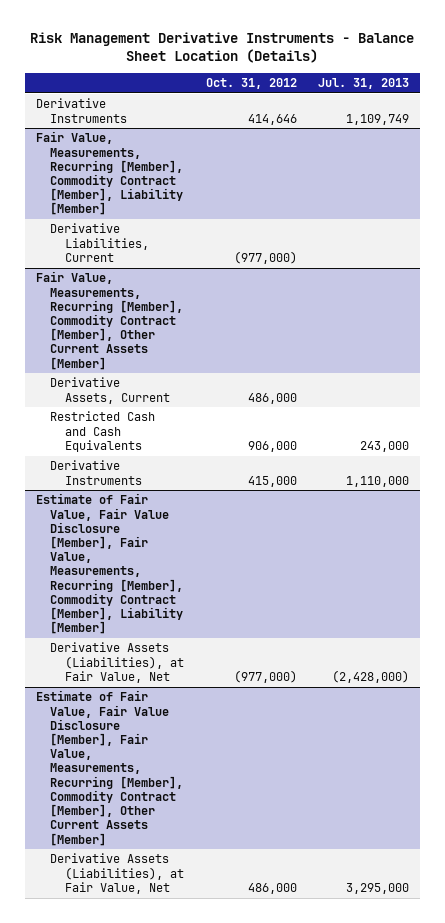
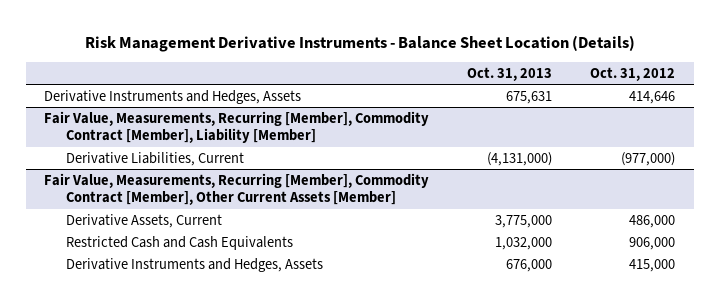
[318,77,410,89] Jul. 31, 2013 -> none
none -> [467,66,553,81] Oct. 31, 2013
[35,98,128,123] Derivative Instruments -> [44,89,302,104] Derivative Instruments and Hedges, Assets
[35,493,184,635] Estimate of Fair Value, Fair Value Disclosure [Member], Fair Value, Measurements, Recurring [Member], Commodity Contract [Member], Liability [Member] -> none
[50,642,184,683] Derivative Assets (Liabilities), at Fair Value, Net -> none
[35,690,184,846] Estimate of Fair Value, Fair Value Disclosure [Member], Fair Value, Measurements, Recurring [Member], Commodity Contract [Member], Other Current Assets [Member] -> none
[50,853,184,894] Derivative Assets (Liabilities), at Fair Value, Net -> none
[50,460,142,485] Derivative Instruments -> [66,257,324,272] Derivative Instruments and Hedges, Assets

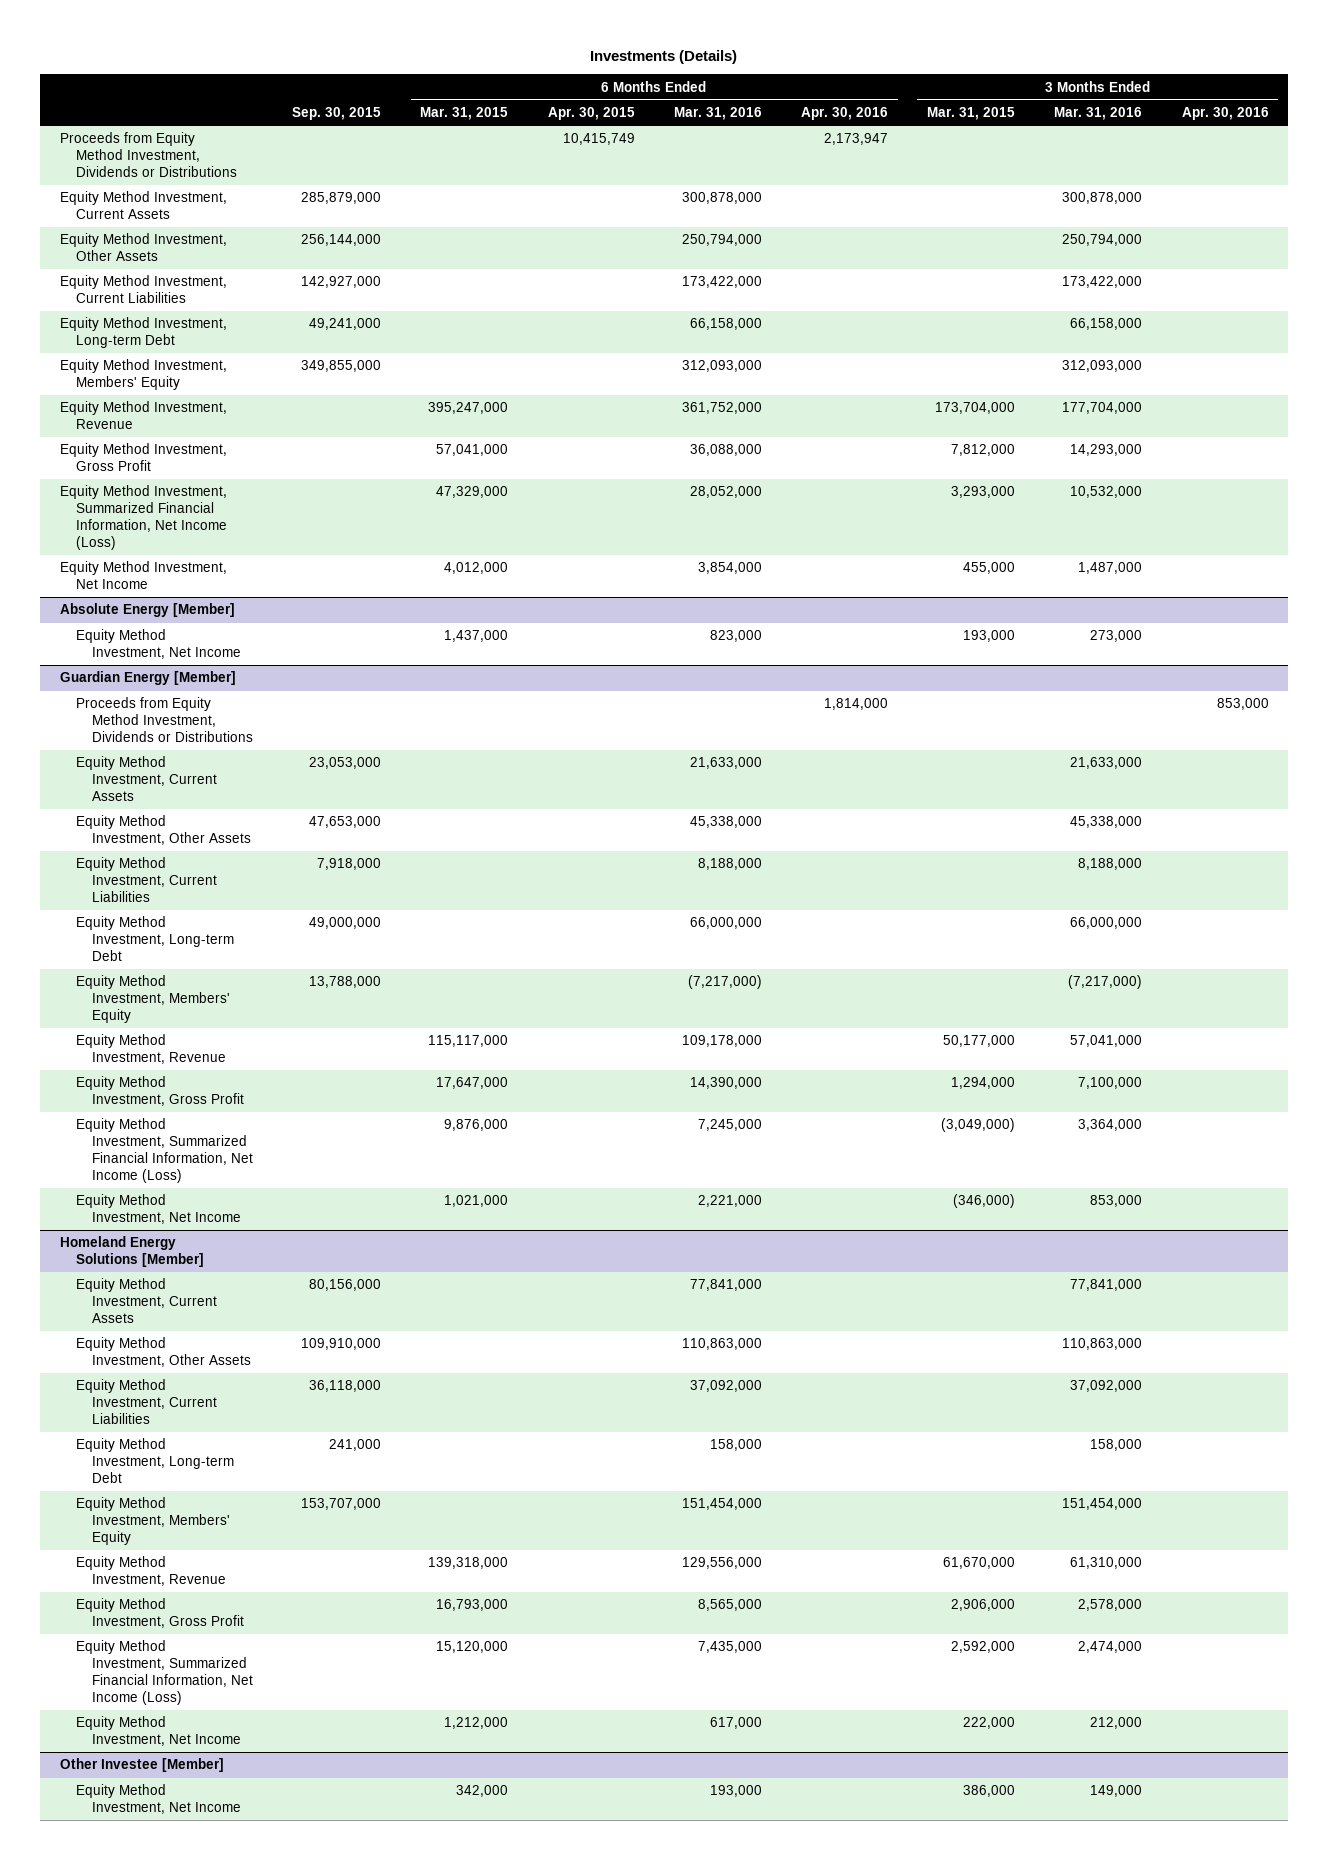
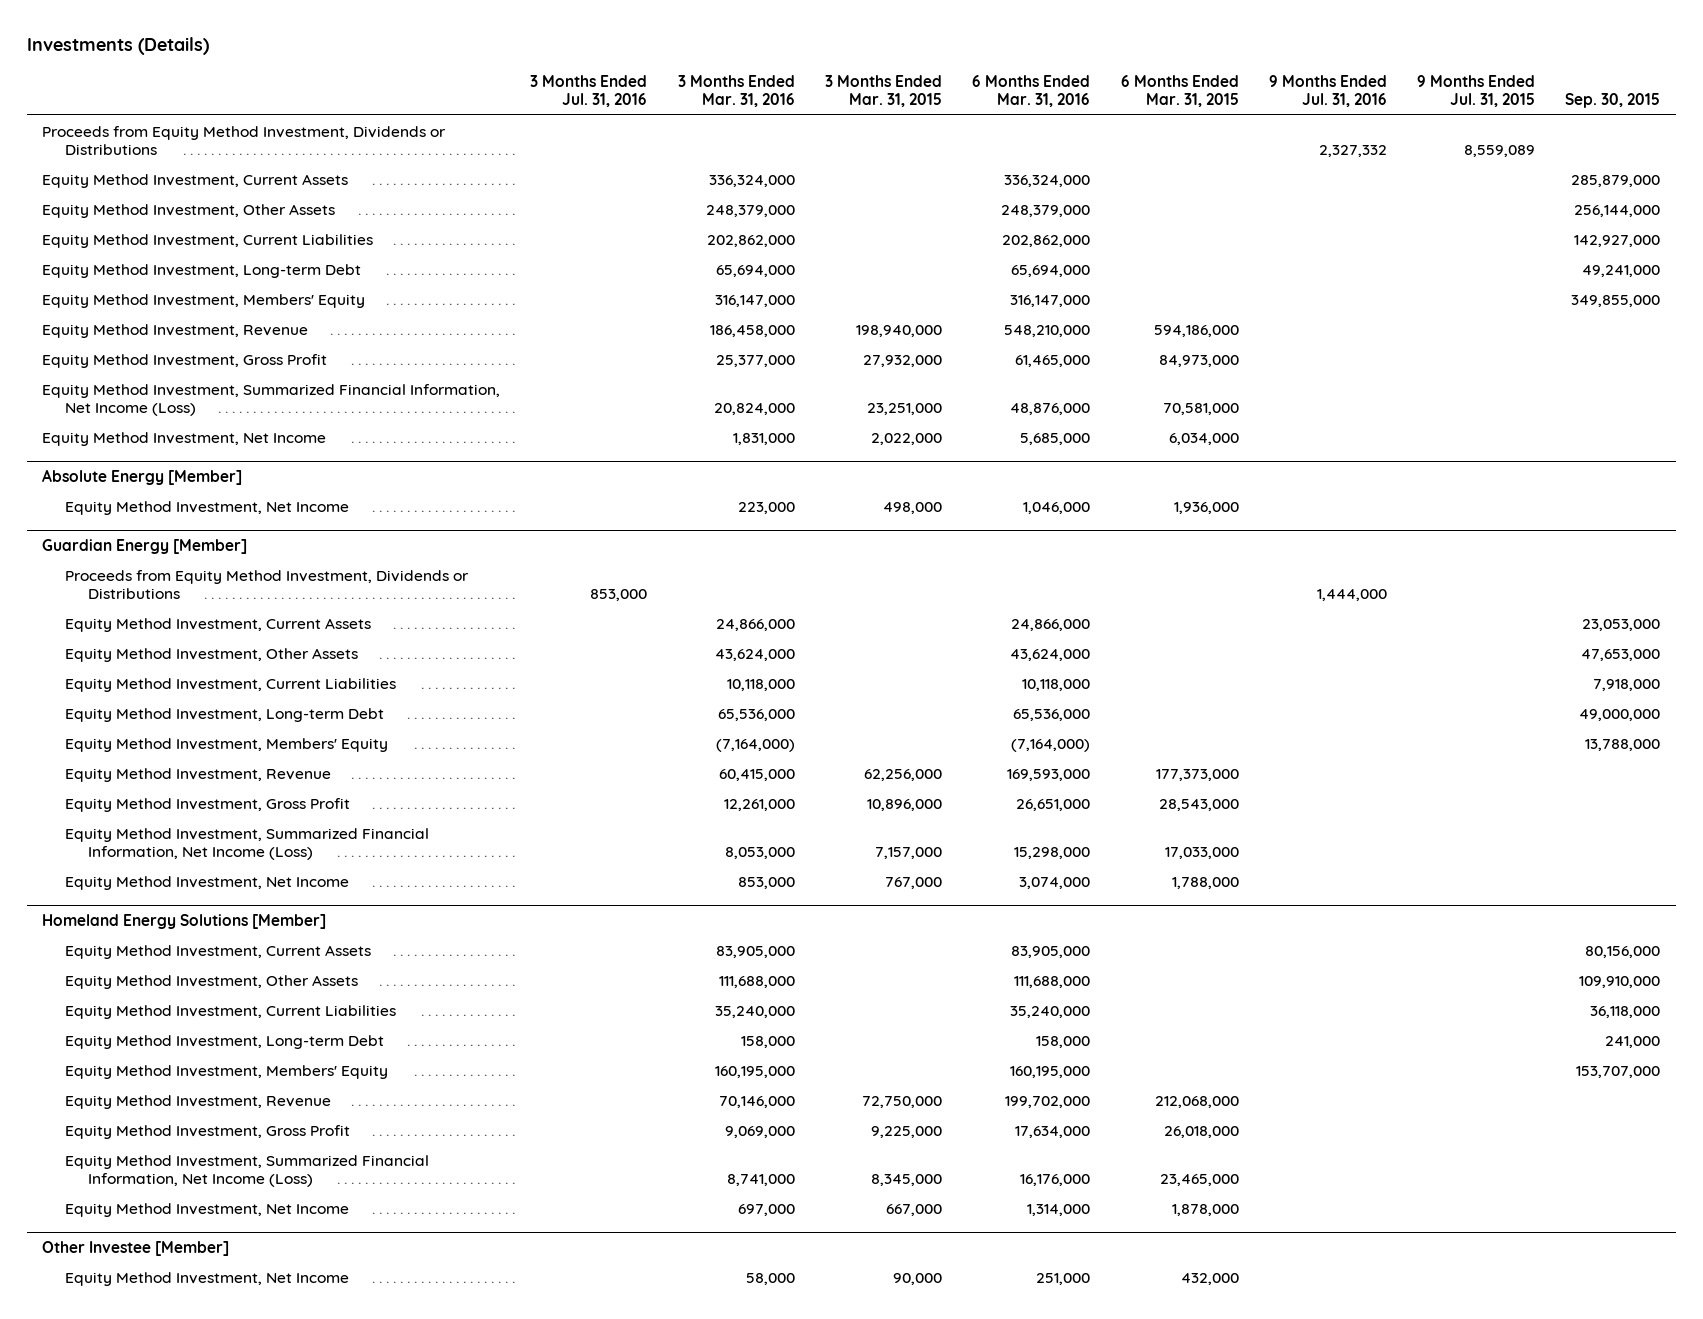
[547,107,635,121] Apr. 30, 2015 -> none
[800,107,888,121] Apr. 30, 2016 -> none
[1181,107,1269,121] Apr. 30, 2016 -> none
none -> [530,75,648,108] 3 Months Ended Jul. 31, 2016
none -> [1268,75,1387,108] 9 Months Ended Jul. 31, 2016
none -> [1417,75,1536,108] 9 Months Ended Jul. 31, 2015
[681,192,762,205] 300,878,000 -> [1004,174,1091,187] 336,324,000
[1062,192,1143,205] 300,878,000 -> [708,174,795,187] 336,324,000
[681,234,762,247] 250,794,000 -> [1001,204,1091,217] 248,379,000
[1062,234,1143,247] 250,794,000 -> [705,204,795,217] 248,379,000
[681,276,762,289] 173,422,000 -> [1002,234,1091,247] 202,862,000
[1062,276,1143,289] 173,422,000 -> [706,234,795,247] 202,862,000
[689,318,762,331] 66,158,000 -> [1011,264,1091,277] 65,694,000
[1070,318,1143,331] 66,158,000 -> [715,264,795,277] 65,694,000
[681,360,762,373] 312,093,000 -> [1010,294,1091,307] 316,147,000
[1062,360,1143,373] 312,093,000 -> [714,294,795,307] 316,147,000
[428,402,509,415] 395,247,000 -> [1153,324,1239,337] 594,186,000
[681,402,762,415] 361,752,000 -> [1004,324,1091,337] 548,210,000
[935,402,1016,415] 173,704,000 -> [855,324,942,337] 198,940,000
[1062,402,1143,415] 177,704,000 -> [709,324,795,337] 186,458,000
[436,444,509,457] 57,041,000 -> [1158,354,1239,367] 84,973,000
[689,444,762,457] 36,088,000 -> [1015,354,1091,367] 61,465,000
[951,444,1016,457] 7,812,000 -> [862,354,942,367] 27,932,000
[1070,444,1143,457] 14,293,000 -> [715,354,795,367] 25,377,000
[436,486,509,499] 47,329,000 -> [1162,402,1239,415] 70,581,000
[689,486,762,499] 28,052,000 -> [1010,402,1091,415] 48,876,000
[951,486,1016,499] 3,293,000 -> [866,402,942,415] 23,251,000
[1070,486,1143,499] 10,532,000 -> [713,402,795,415] 20,824,000
[444,562,509,575] 4,012,000 -> [1168,432,1239,445] 6,034,000
[697,562,762,575] 3,854,000 -> [1020,432,1091,445] 5,685,000
[963,562,1016,575] 455,000 -> [870,432,942,445] 2,022,000
[1078,562,1143,575] 1,487,000 -> [732,432,795,445] 1,831,000
[444,630,509,643] 1,437,000 -> [1173,501,1239,514] 1,936,000
[709,630,762,643] 823,000 -> [1023,501,1091,514] 1,046,000
[963,630,1016,643] 193,000 -> [882,501,942,514] 498,000
[1090,630,1143,643] 273,000 -> [737,501,795,514] 223,000
[689,757,762,770] 21,633,000 -> [1011,618,1091,631] 24,866,000
[1070,757,1143,770] 21,633,000 -> [715,618,795,631] 24,866,000
[689,816,762,829] 45,338,000 -> [1010,648,1091,661] 43,624,000
[1070,816,1143,829] 45,338,000 -> [714,648,795,661] 43,624,000
[697,858,762,871] 8,188,000 -> [1022,678,1091,691] 10,118,000
[1078,858,1143,871] 8,188,000 -> [726,678,795,691] 10,118,000
[689,917,762,930] 66,000,000 -> [1013,708,1091,721] 65,536,000
[1070,917,1143,930] 66,000,000 -> [717,708,795,721] 65,536,000
[687,975,762,990] (7,217,000) -> [1011,738,1091,752] (7,164,000)
[1068,975,1143,990] (7,217,000) -> [715,738,795,752] (7,164,000)
[428,1035,509,1048] 115,117,000 -> [1155,768,1239,781] 177,373,000
[681,1035,762,1048] 109,178,000 -> [1007,768,1091,781] 169,593,000
[943,1035,1016,1048] 50,177,000 -> [863,768,942,781] 62,256,000
[1070,1035,1143,1048] 57,041,000 -> [718,768,795,781] 60,415,000
[436,1077,509,1090] 17,647,000 -> [1158,798,1239,811] 28,543,000
[689,1077,762,1090] 14,390,000 -> [1016,798,1091,811] 26,651,000
[951,1077,1016,1090] 1,294,000 -> [866,798,942,811] 10,896,000
[1078,1077,1143,1090] 7,100,000 -> [723,798,795,811] 12,261,000
[444,1119,509,1132] 9,876,000 -> [1164,846,1239,859] 17,033,000
[697,1119,762,1132] 7,245,000 -> [1014,846,1091,859] 15,298,000
[941,1118,1016,1133] (3,049,000) -> [874,846,942,859] 7,157,000
[1078,1119,1143,1132] 3,364,000 -> [724,846,795,859] 8,053,000
[444,1195,509,1208] 1,021,000 -> [1171,876,1239,889] 1,788,000
[697,1195,762,1208] 2,221,000 -> [1019,876,1091,889] 3,074,000
[953,1194,1016,1209] (346,000) -> [884,876,942,889] 767,000
[689,1279,762,1292] 77,841,000 -> [1011,945,1091,958] 83,905,000
[1070,1279,1143,1292] 77,841,000 -> [715,945,795,958] 83,905,000
[681,1338,762,1351] 110,863,000 -> [1014,975,1091,988] 111,688,000
[1062,1338,1143,1351] 110,863,000 -> [718,975,795,988] 111,688,000
[689,1380,762,1393] 37,092,000 -> [1010,1005,1091,1018] 35,240,000
[1070,1380,1143,1393] 37,092,000 -> [714,1005,795,1018] 35,240,000
[681,1498,762,1511] 151,454,000 -> [1010,1065,1091,1078] 160,195,000
[1062,1498,1143,1511] 151,454,000 -> [714,1065,795,1078] 160,195,000
[428,1557,509,1570] 139,318,000 -> [1154,1095,1239,1108] 212,068,000
[681,1557,762,1570] 129,556,000 -> [1005,1095,1091,1108] 199,702,000
[943,1557,1016,1570] 61,670,000 -> [861,1095,942,1108] 72,750,000
[1070,1557,1143,1570] 61,310,000 -> [718,1095,795,1108] 70,146,000
[436,1599,509,1612] 16,793,000 -> [1163,1125,1239,1138] 26,018,000
[697,1599,762,1612] 8,565,000 -> [1015,1125,1091,1138] 17,634,000
[951,1599,1016,1612] 2,906,000 -> [870,1125,942,1138] 9,225,000
[1078,1599,1143,1612] 2,578,000 -> [724,1125,795,1138] 9,069,000
[436,1641,509,1654] 15,120,000 -> [1159,1173,1239,1186] 23,465,000
[697,1641,762,1654] 7,435,000 -> [1020,1173,1091,1186] 16,176,000
[951,1641,1016,1654] 2,592,000 -> [870,1173,942,1186] 8,345,000
[1078,1641,1143,1654] 2,474,000 -> [726,1173,795,1186] 8,741,000
[444,1717,509,1730] 1,212,000 -> [1171,1203,1239,1216] 1,878,000
[709,1717,762,1730] 617,000 -> [1027,1203,1091,1216] 1,314,000
[963,1717,1016,1730] 222,000 -> [885,1203,942,1216] 667,000
[1090,1717,1143,1730] 212,000 -> [737,1203,795,1216] 697,000
[456,1785,509,1798] 342,000 -> [1180,1272,1239,1285] 432,000
[709,1785,762,1798] 193,000 -> [1036,1272,1091,1285] 251,000
[963,1785,1016,1798] 386,000 -> [892,1272,942,1285] 90,000
[1090,1785,1143,1798] 149,000 -> [745,1272,795,1285] 58,000

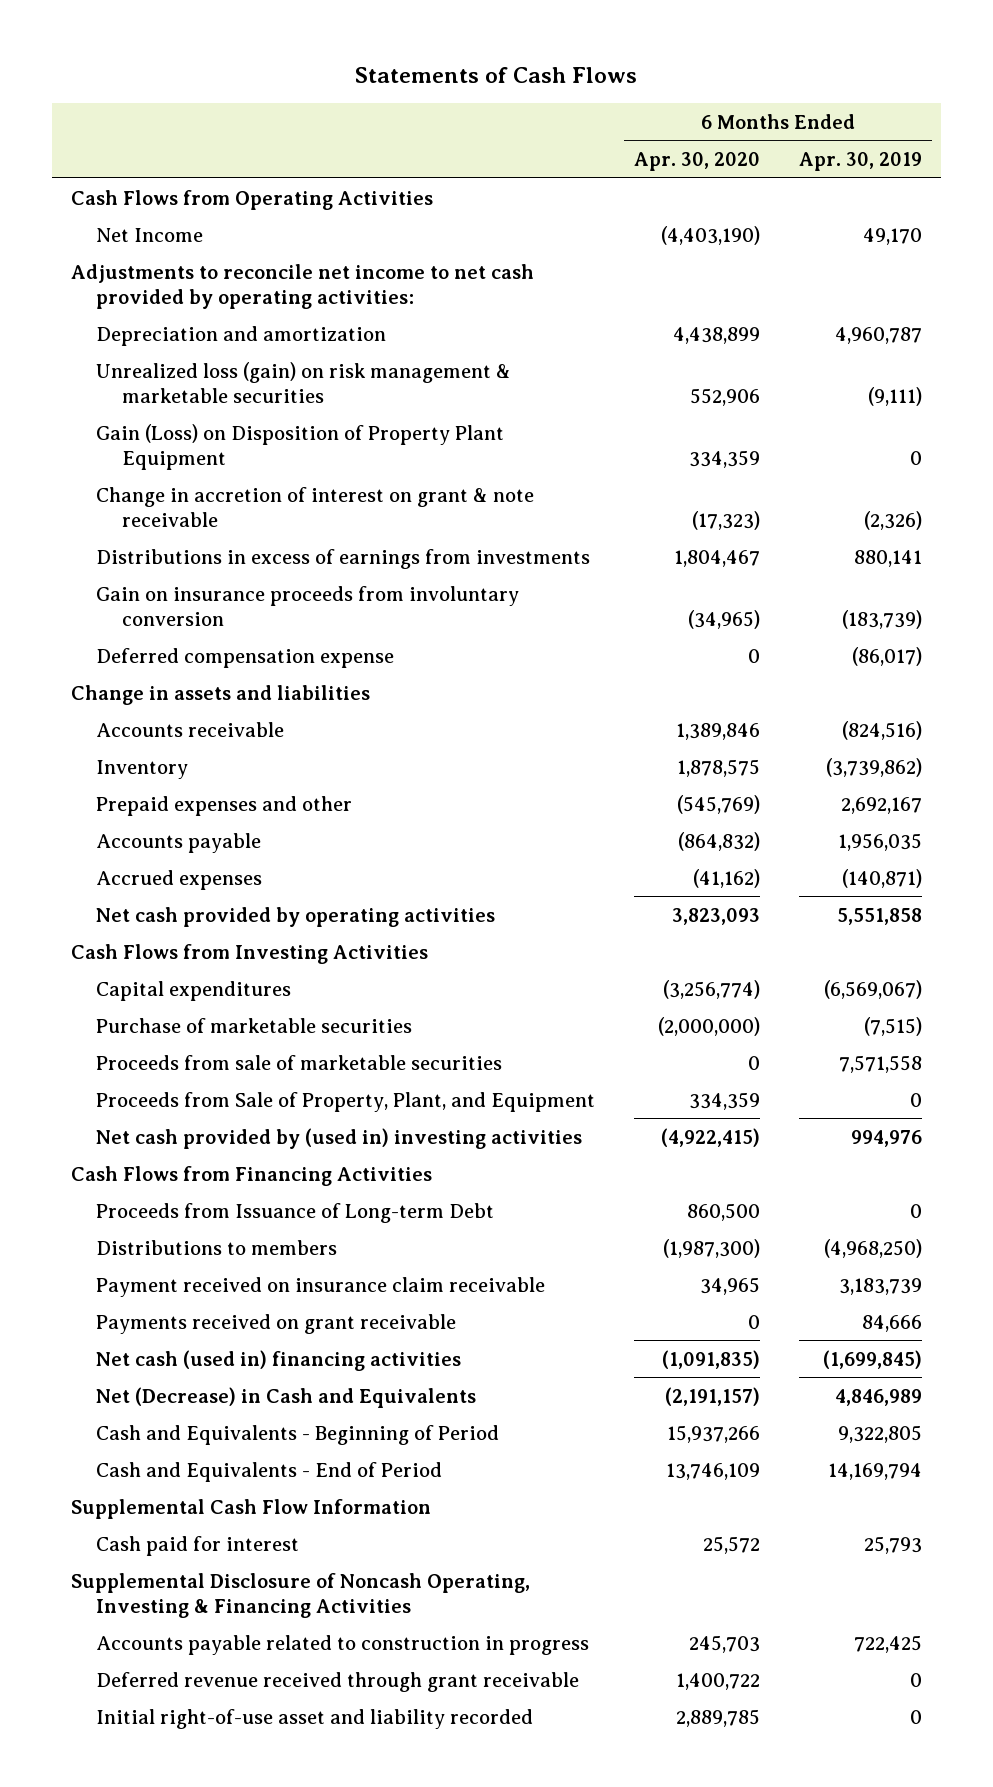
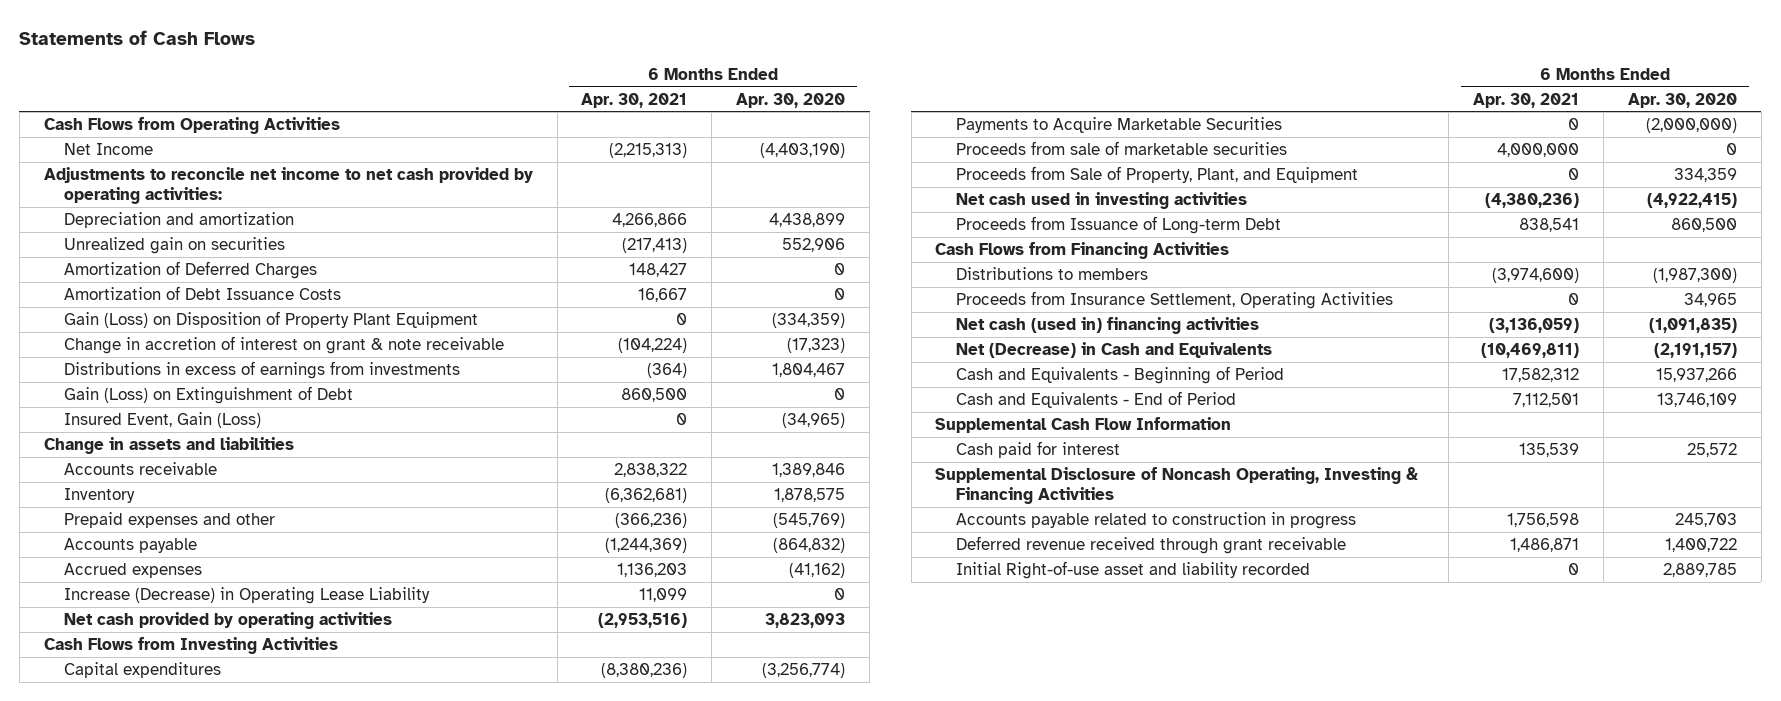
[798,152,922,172] Apr. 30, 2019 -> none
none -> [581,92,688,108] Apr. 30, 2021
[96,361,512,403] Unrealized loss (gain) on risk management & marketable securities -> [64,237,286,255] Unrealized gain on securities
none -> [64,261,318,280] Amortization of Deferred Charges
none -> [64,286,342,301] Amortization of Debt Issuance Costs
[689,449,761,468] 334,359 -> [772,313,846,329] (334,359)
[96,647,395,668] Deferred compensation expense -> none
none -> [64,386,354,405] Gain (Loss) on Extinguishment of Debt
[96,585,520,626] Gain on insurance proceeds from involuntary conversion -> [64,412,262,429] Insured Event, Gain (Loss)
none -> [64,587,431,605] Increase (Decrease) in Operating Lease Liability
[96,1017,413,1033] Purchase of marketable securities -> [956,117,1283,134] Payments to Acquire Marketable Securities
[96,1127,583,1149] Net cash provided by (used in) investing activities -> [956,192,1248,210] Net cash used in investing activities
[70,1165,432,1186] Cash Flows from Financing Activities -> [935,242,1230,260] Cash Flows from Financing Activities
[96,1313,457,1334] Payments received on grant receivable -> none
[96,1276,546,1297] Payment received on insurance claim receivable -> [956,291,1394,310] Proceeds from Insurance Settlement, Operating Activities
[96,1708,534,1729] Initial right-of-use asset and liability recorded -> [956,561,1311,580] Initial Right-of-use asset and liability recorded

